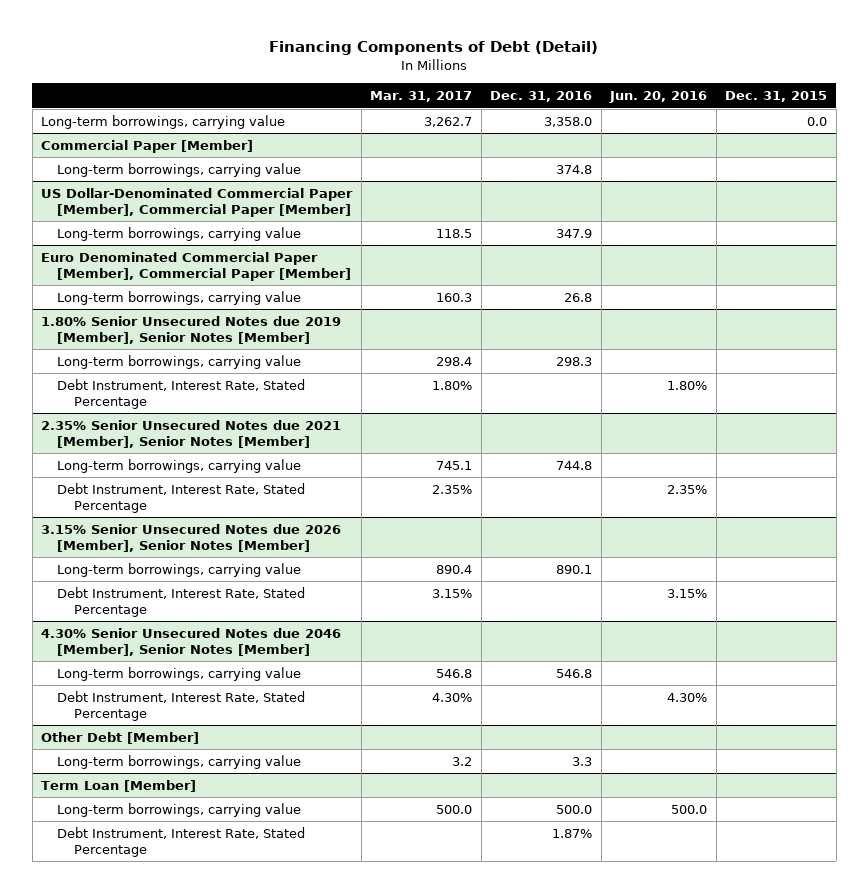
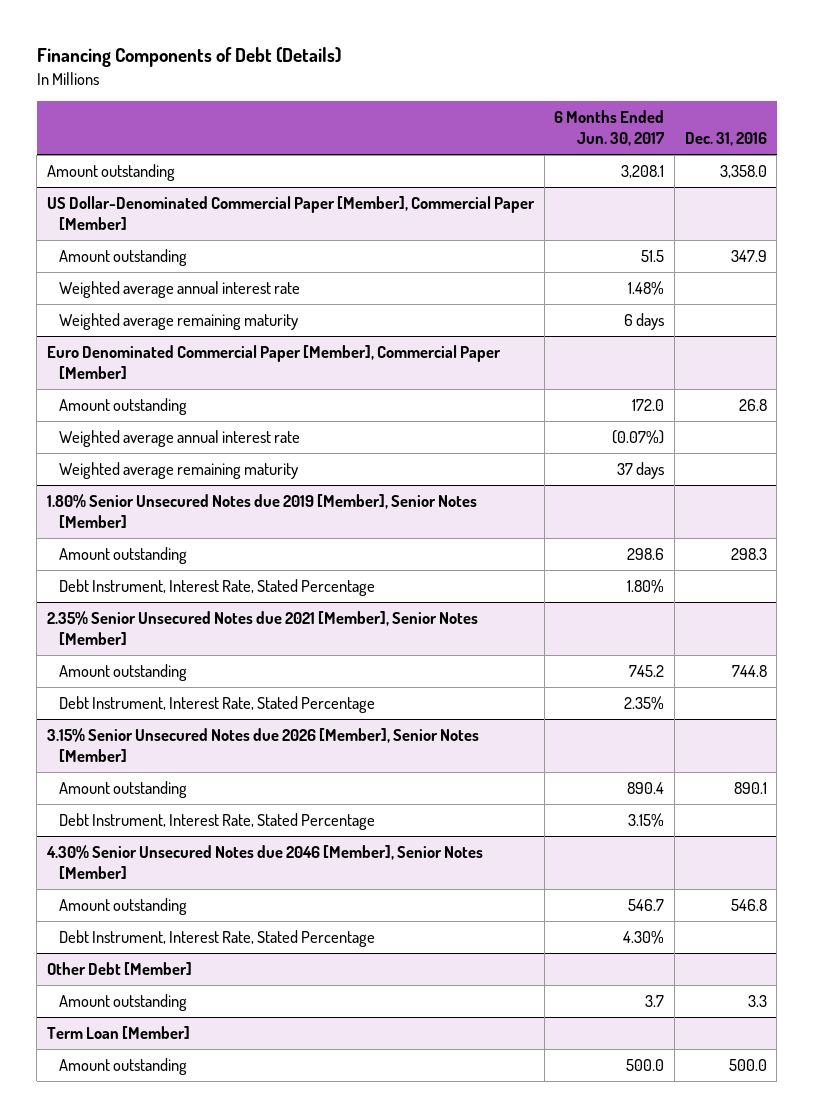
[269,41,599,56] Financing Components of Debt (Detail) -> [36,47,341,68] Financing Components of Debt (Details)
[370,91,473,103] Mar. 31, 2017 -> none
[609,91,708,104] Jun. 20, 2016 -> none
[725,91,828,103] Dec. 31, 2015 -> none
none -> [554,110,666,147] 6 Months Ended Jun. 30, 2017
[41,139,254,153] Commercial Paper [Member] -> none
[57,162,302,177] Long-term borrowings, carrying value -> none
[41,114,286,129] Long-term borrowings, carrying value -> [46,164,175,182] Amount outstanding
[57,226,302,241] Long-term borrowings, carrying value -> [58,249,187,267] Amount outstanding
none -> [58,281,300,299] Weighted average annual interest rate
none -> [58,313,298,331] Weighted average remaining maturity
[57,290,302,305] Long-term borrowings, carrying value -> [58,398,187,416] Amount outstanding
none -> [58,430,300,448] Weighted average annual interest rate
none -> [58,462,298,480] Weighted average remaining maturity
[57,354,302,369] Long-term borrowings, carrying value -> [58,547,187,565] Amount outstanding
[57,458,302,473] Long-term borrowings, carrying value -> [58,664,187,682] Amount outstanding
[57,562,302,577] Long-term borrowings, carrying value -> [58,781,187,799] Amount outstanding
[57,666,302,681] Long-term borrowings, carrying value -> [58,898,187,916] Amount outstanding
[57,754,302,769] Long-term borrowings, carrying value -> [58,994,187,1012] Amount outstanding
[57,826,306,857] Debt Instrument, Interest Rate, Stated Percentage -> none
[57,802,302,817] Long-term borrowings, carrying value -> [58,1058,187,1076] Amount outstanding

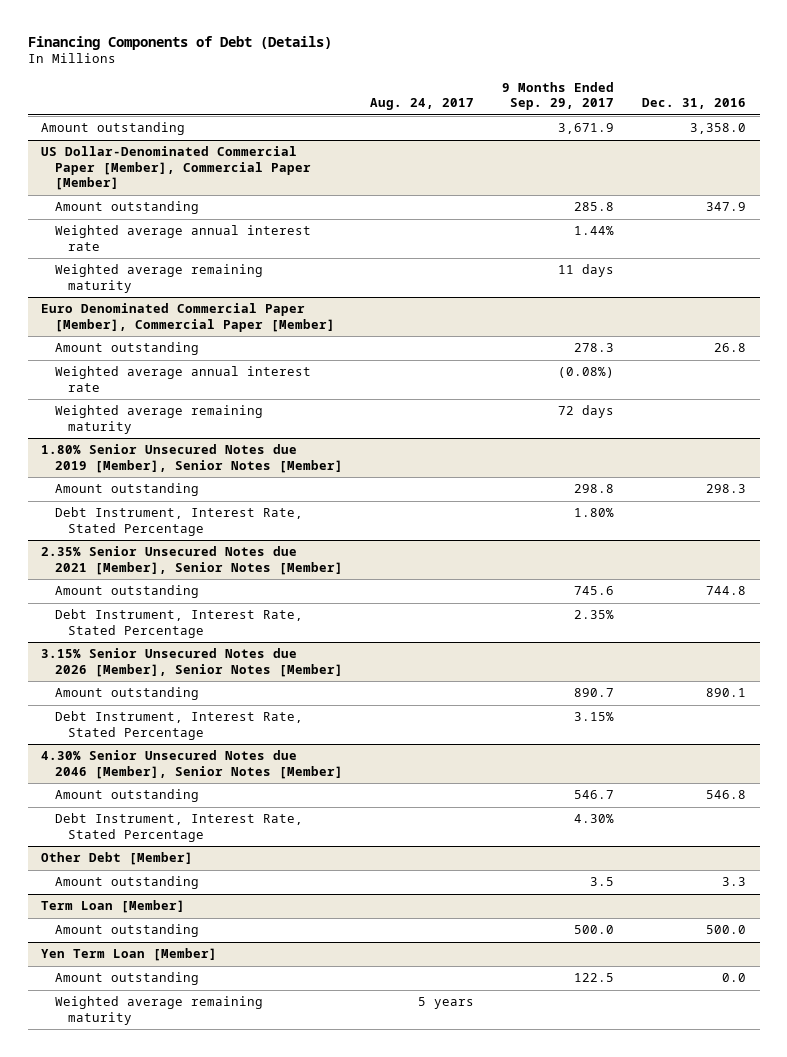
[554,110,666,147] 6 Months Ended Jun. 30, 2017 -> none
none -> [370,98,475,111] Aug. 24, 2017
none -> [502,81,615,111] 9 Months Ended Sep. 29, 2017
none -> [41,948,218,962] Yen Term Loan [Member]
none -> [54,972,199,986] Amount outstanding
none -> [54,996,263,1025] Weighted average remaining maturity

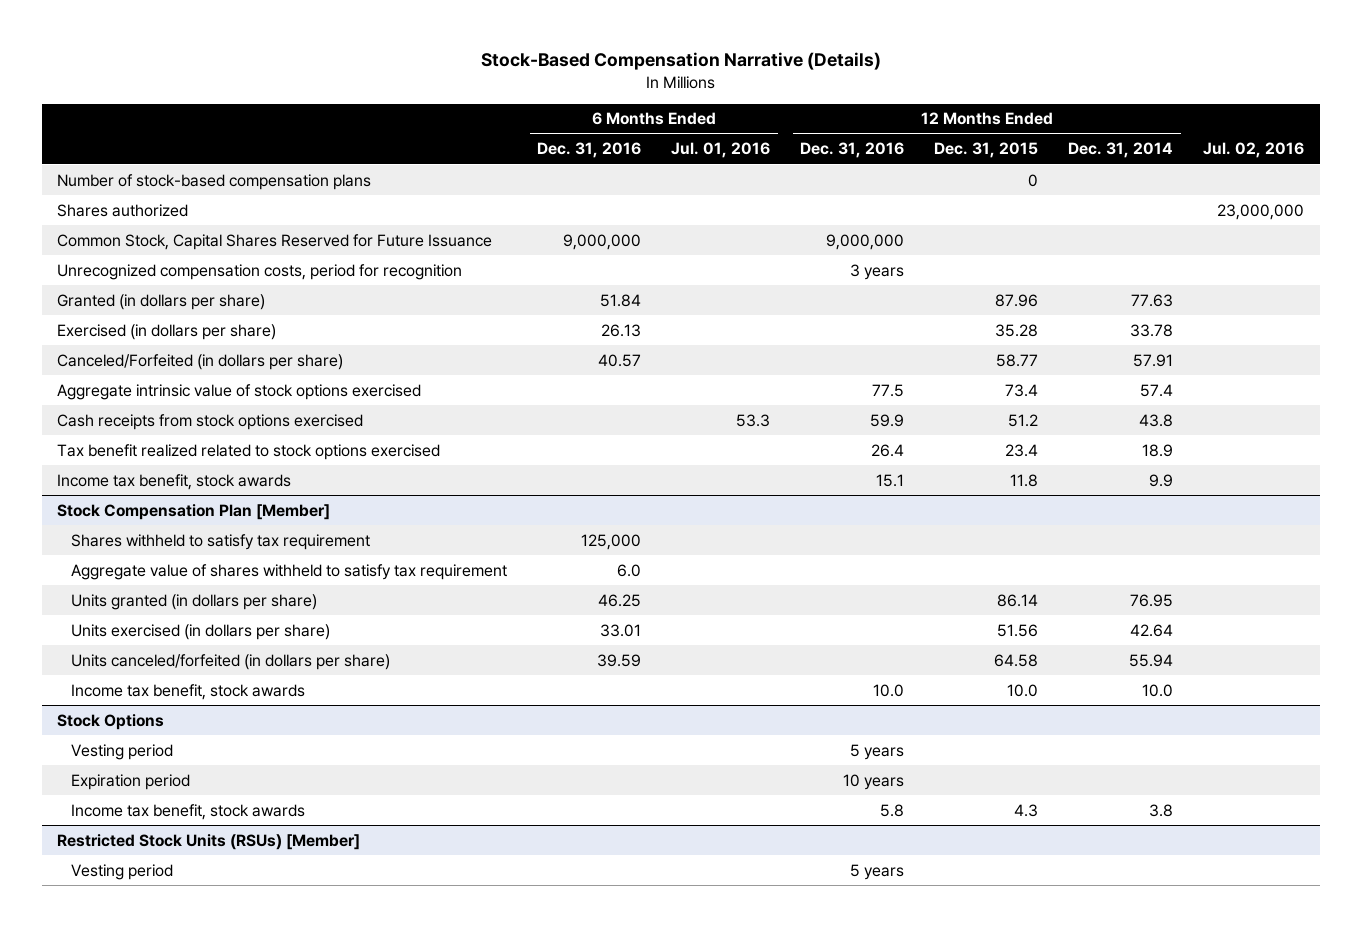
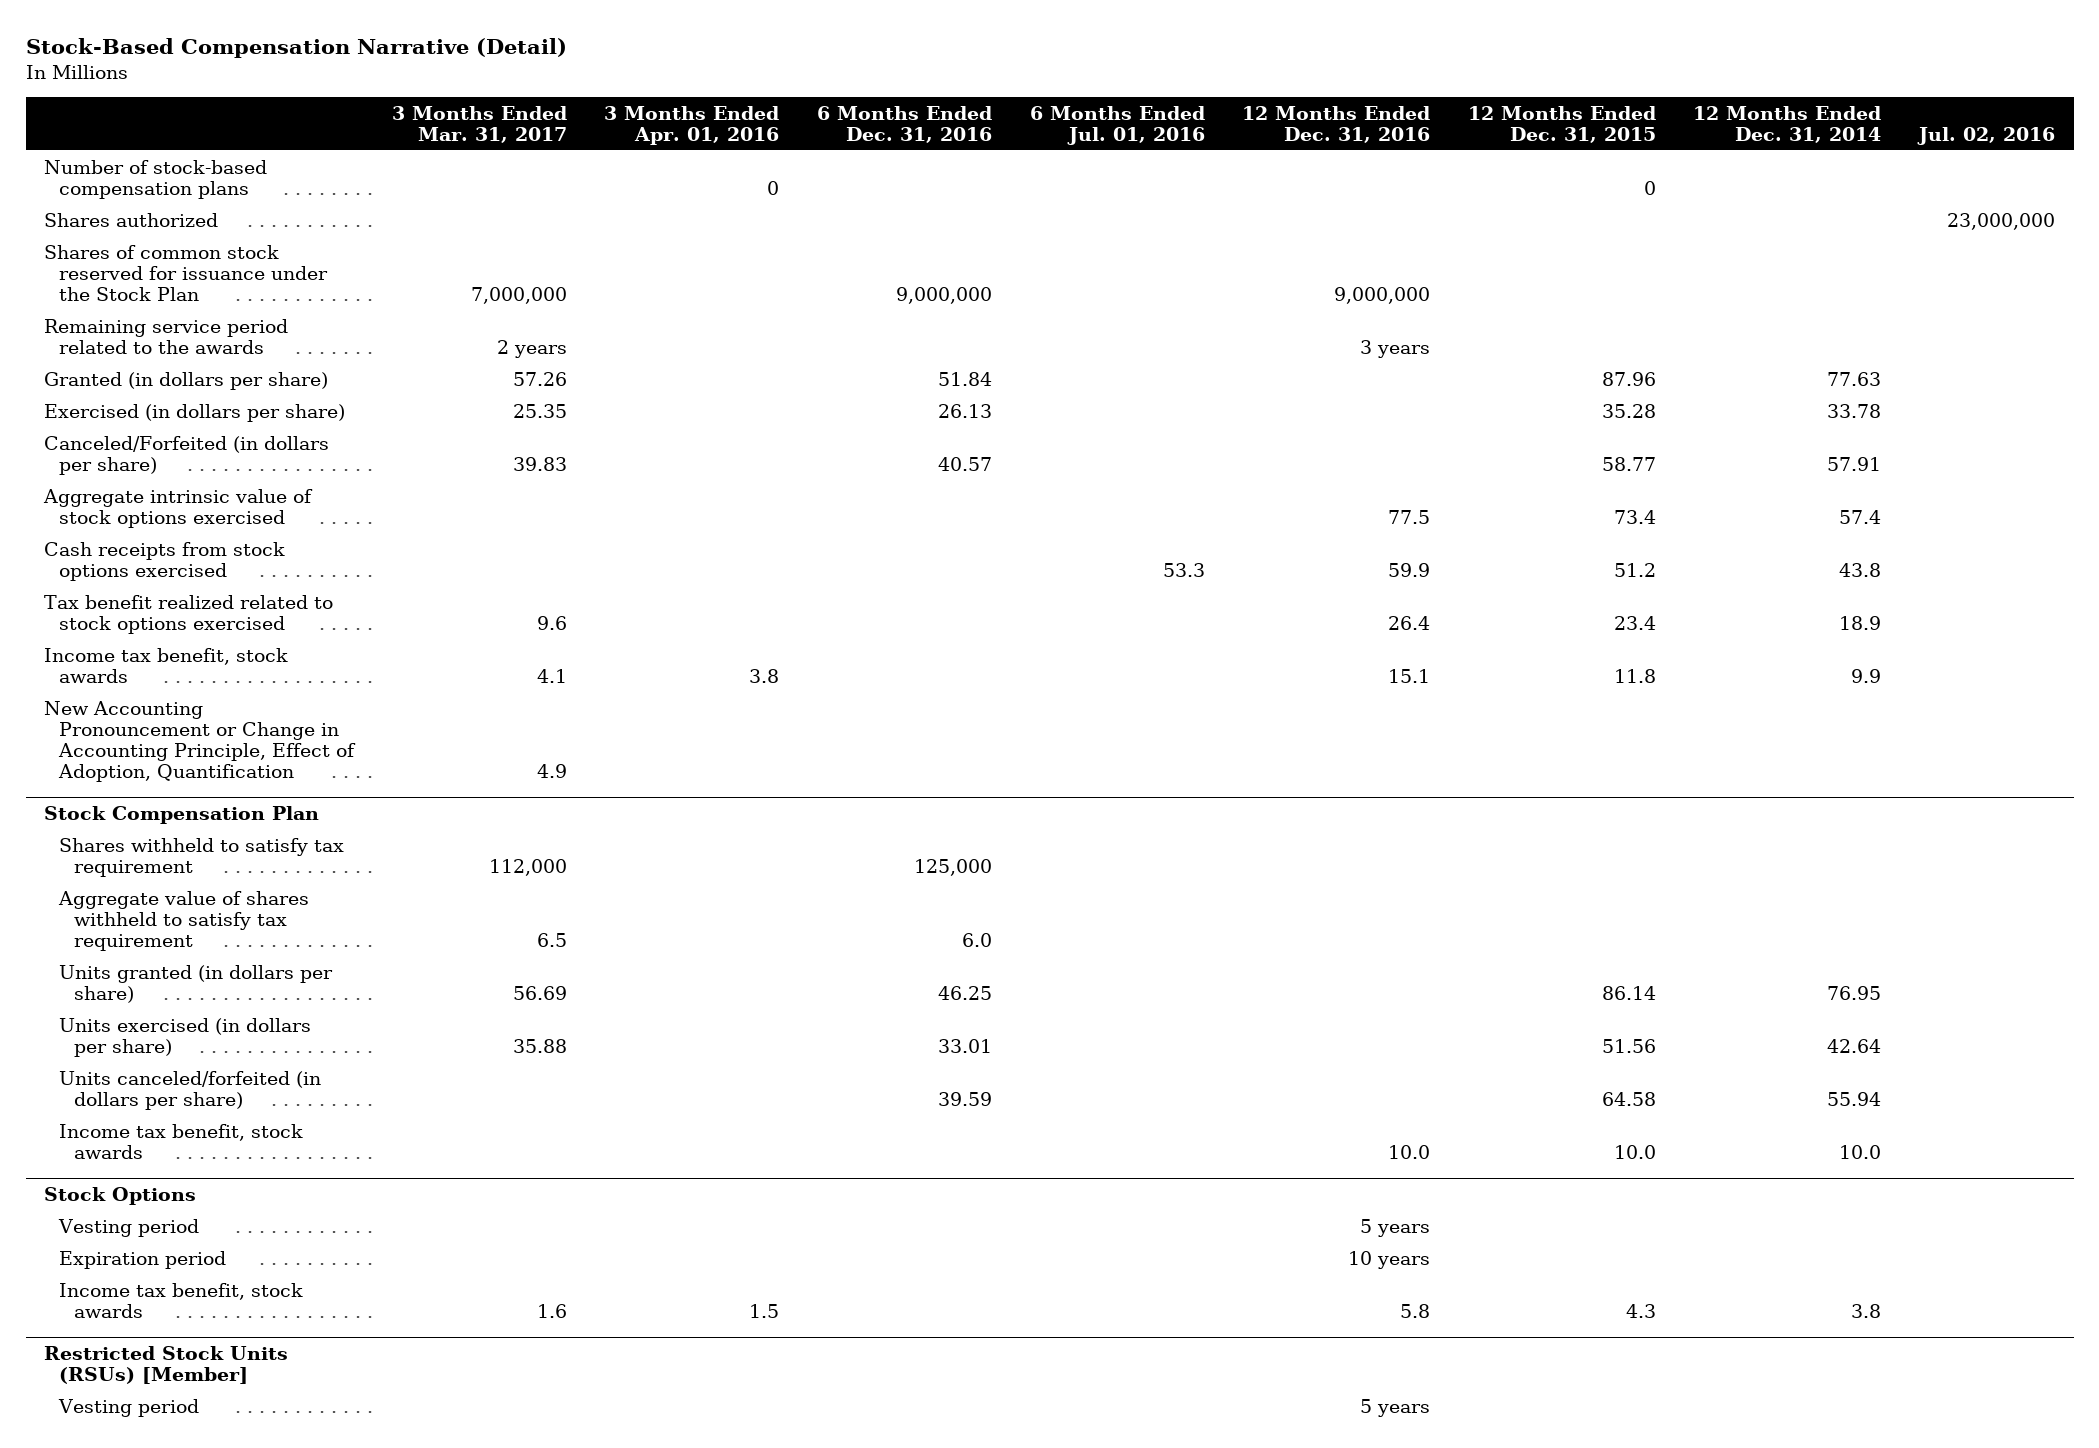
[480,52,881,71] Stock-Based Compensation Narrative (Details) -> [25,38,567,59] Stock-Based Compensation Narrative (Detail)
none -> [391,105,567,143] 3 Months Ended Mar. 31, 2017
none -> [604,105,780,145] 3 Months Ended Apr. 01, 2016
[56,233,492,250] Common Stock, Capital Shares Reserved for Future Issuance -> [44,244,329,301] Shares of common stock reserved for issuance under the Stock Plan
[56,263,462,280] Unrecognized compensation costs, period for recognition -> [44,318,289,354] Remaining service period related to the awards
none -> [44,700,357,782] New Accounting Pronouncement or Change in Accounting Principle, Effect of Adoption, Quantification
[56,503,330,520] Stock Compensation Plan [Member] -> [44,806,320,825] Stock Compensation Plan

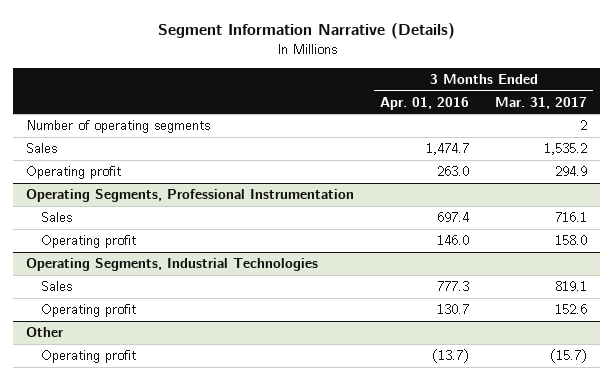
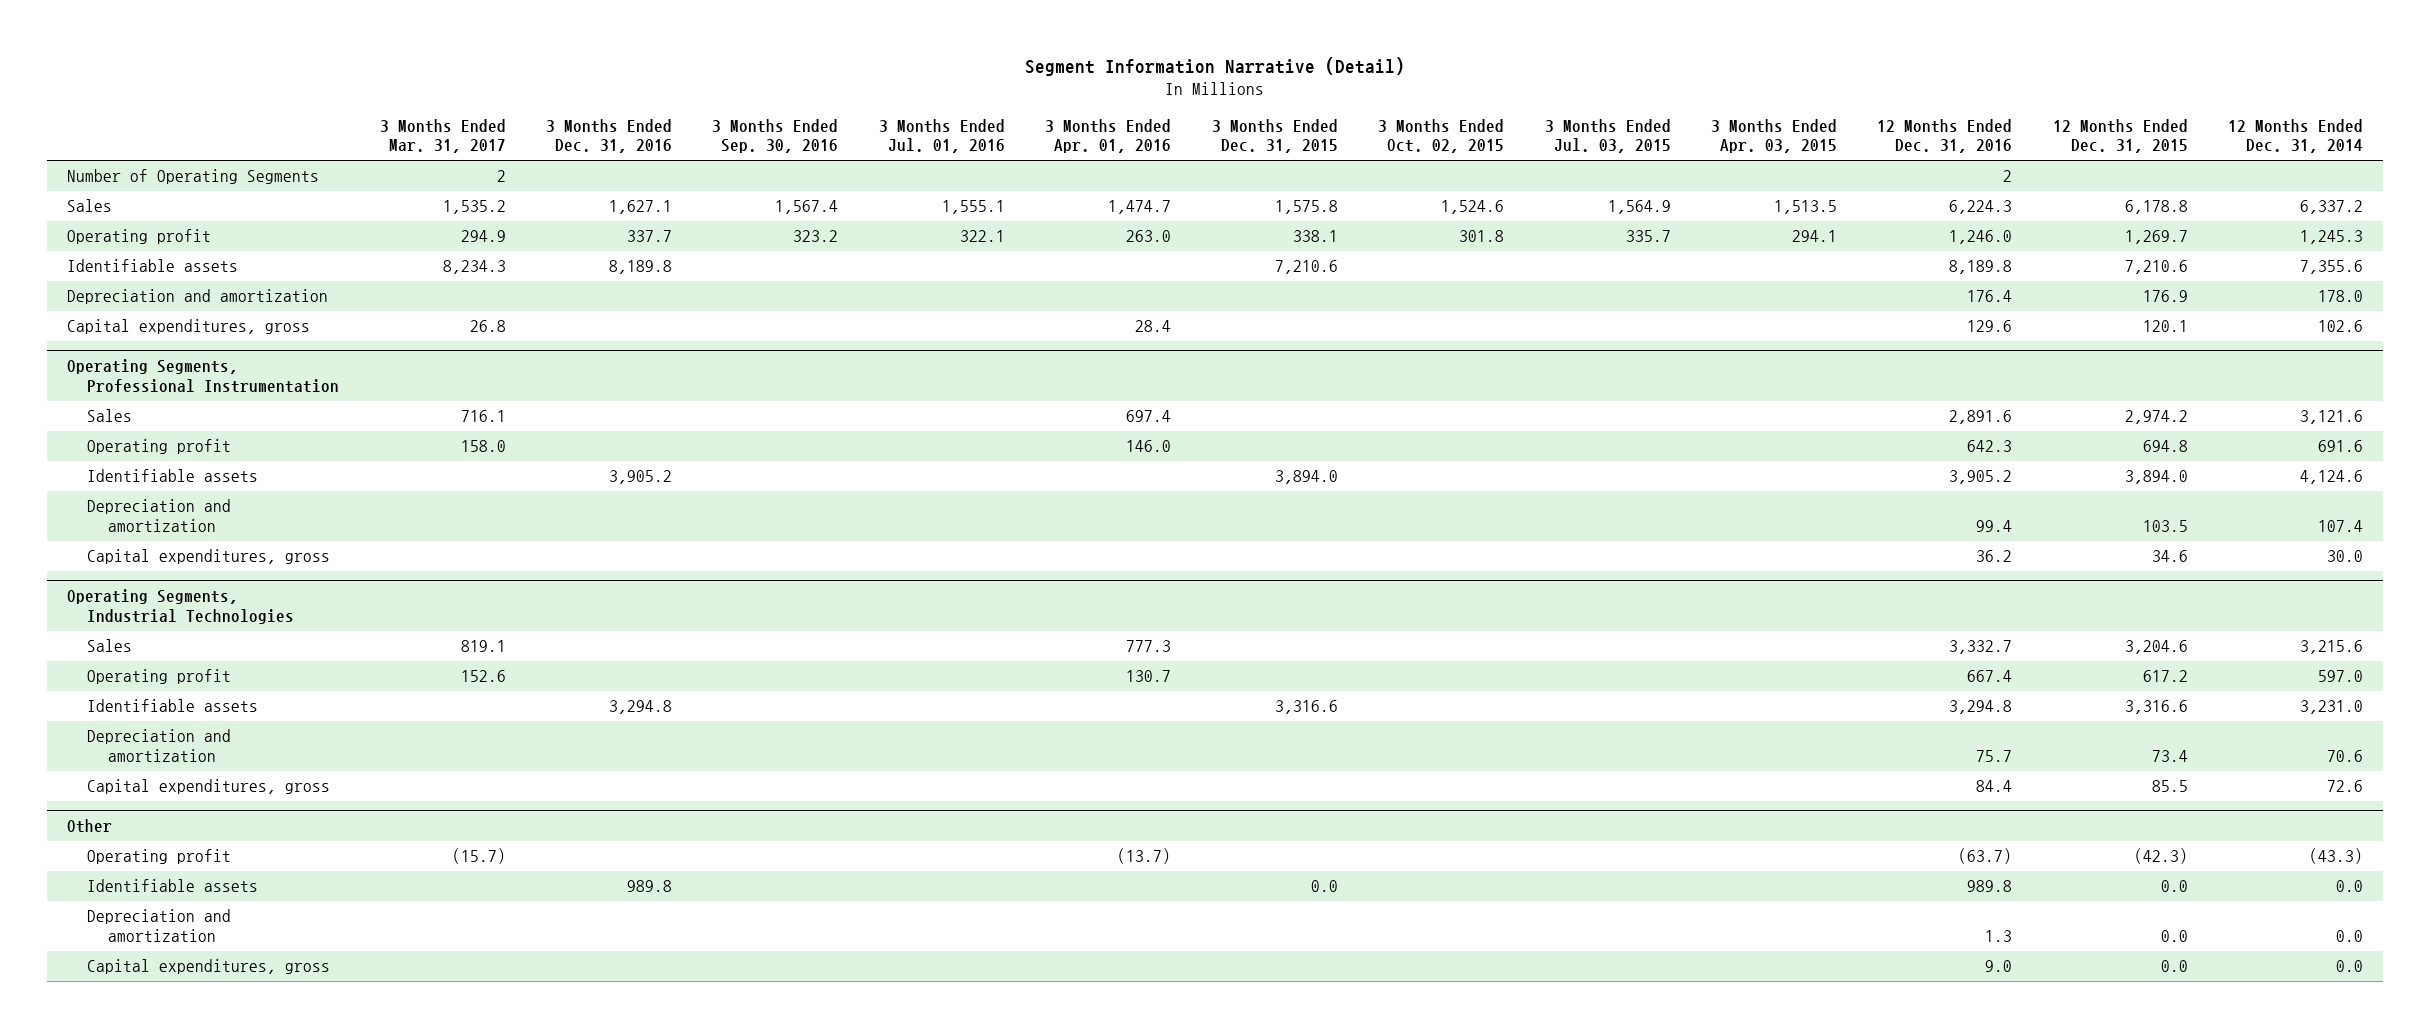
[157,23,455,40] Segment Information Narrative (Details) -> [1025,56,1406,76] Segment Information Narrative (Detail)
none -> [546,118,673,154] 3 Months Ended Dec. 31, 2016
none -> [712,118,839,154] 3 Months Ended Sep. 30, 2016
none -> [878,118,1005,154] 3 Months Ended Jul. 01, 2016
none -> [1211,118,1338,154] 3 Months Ended Dec. 31, 2015
none -> [1378,118,1505,154] 3 Months Ended Oct. 02, 2015
none -> [1544,118,1671,154] 3 Months Ended Jul. 03, 2015
none -> [1710,118,1837,154] 3 Months Ended Apr. 03, 2015
none -> [1877,118,2013,154] 12 Months Ended Dec. 31, 2016
none -> [2052,118,2188,154] 12 Months Ended Dec. 31, 2015
none -> [2228,118,2364,154] 12 Months Ended Dec. 31, 2014
[26,120,211,134] Number of operating segments -> [66,169,319,185] Number of Operating Segments
none -> [66,259,238,273] Identifiable assets
none -> [66,289,328,305] Depreciation and amortization
none -> [66,319,310,335] Capital expenditures, gross
none -> [87,469,259,483] Identifiable assets
none -> [87,499,232,533] Depreciation and amortization
none -> [87,549,331,565] Capital expenditures, gross
none -> [87,699,259,713] Identifiable assets
none -> [87,729,232,763] Depreciation and amortization
none -> [87,779,331,795] Capital expenditures, gross
none -> [87,879,259,893] Identifiable assets
none -> [87,909,232,943] Depreciation and amortization
none -> [87,959,331,975] Capital expenditures, gross

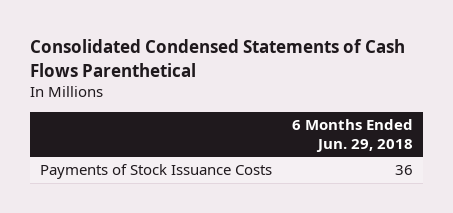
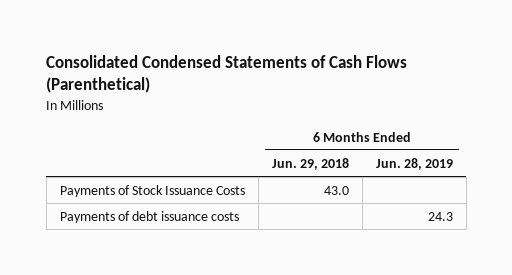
[30,39,406,77] Consolidated Condensed Statements of Cash Flows Parenthetical -> [46,55,408,94] Consolidated Condensed Statements of Cash Flows (Parenthetical)
none -> [375,157,453,170] Jun. 28, 2019
[395,165,414,176] 36 -> [323,185,349,195] 43.0
none -> [59,210,239,223] Payments of debt issuance costs

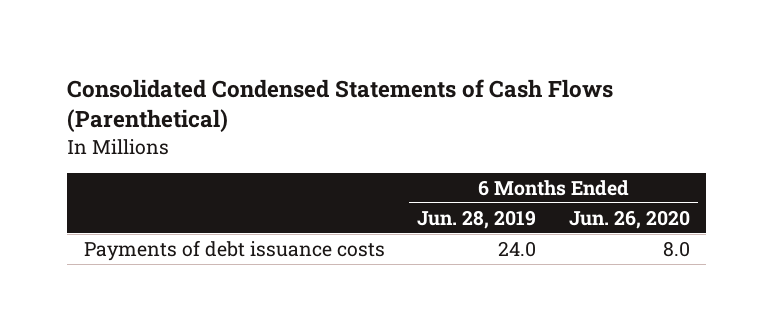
[271,157,349,170] Jun. 29, 2018 -> none
none -> [569,209,691,229] Jun. 26, 2020
[59,184,245,197] Payments of Stock Issuance Costs -> none
[427,211,453,221] 24.3 -> [498,240,537,257] 24.0

